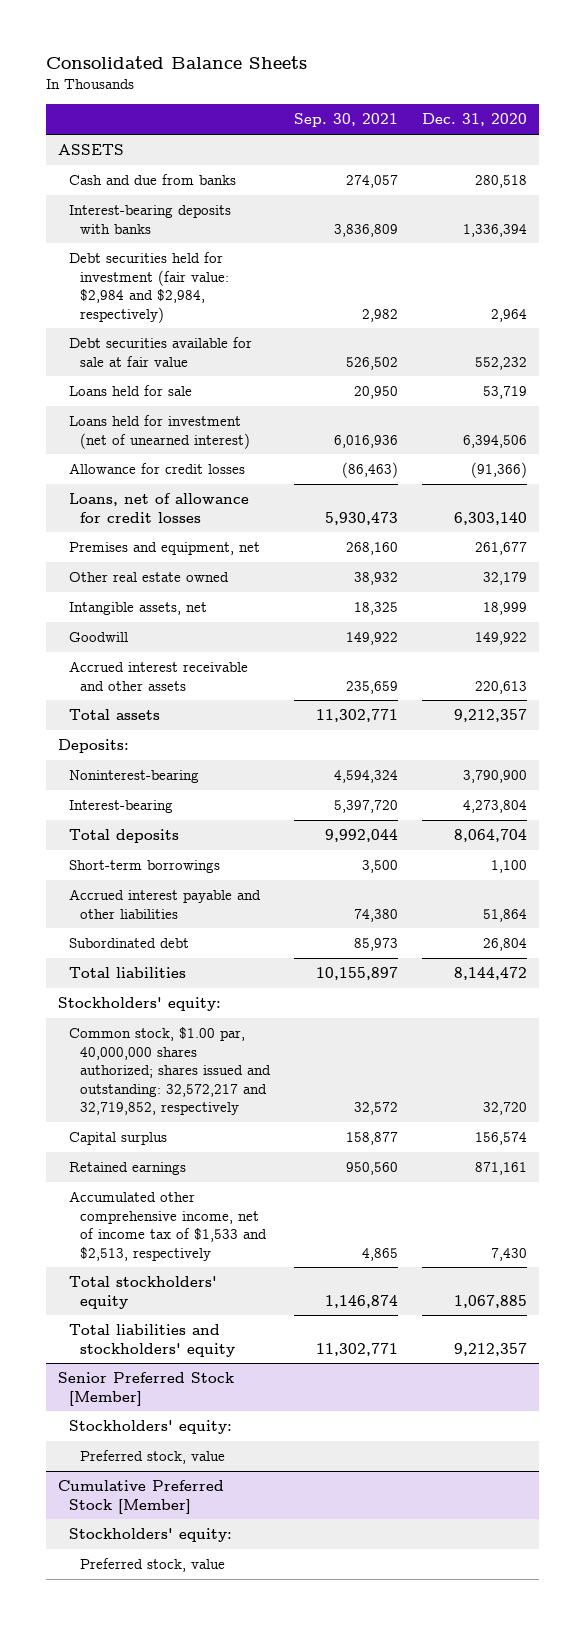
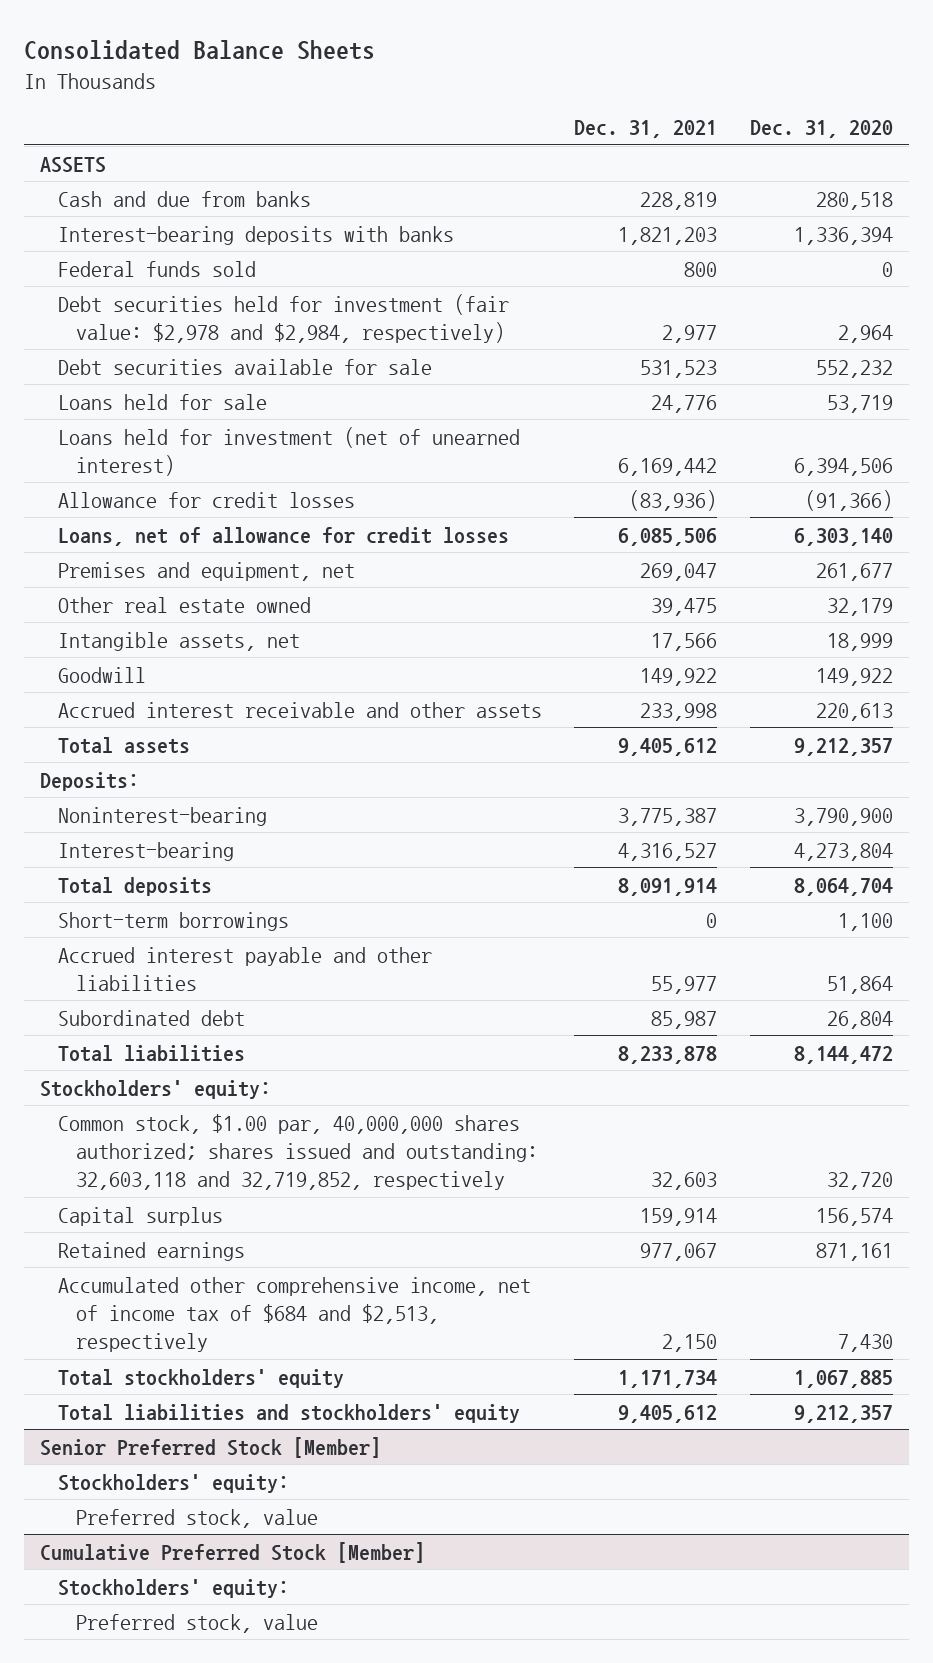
[294,113,399,128] Sep. 30, 2021 -> none
none -> [574,120,718,139] Dec. 31, 2021
none -> [57,260,256,277] Federal funds sold
[68,252,230,323] Debt securities held for investment (fair value: $2,984 and $2,984, respectively) -> [57,293,509,343] Debt securities held for investment (fair value: $2,978 and $2,984, respectively)
[68,337,252,367] Debt securities available for sale at fair value -> [57,358,432,375] Debt securities available for sale
[68,1027,272,1116] Common stock, $1.00 par, 40,000,000 shares authorized; shares issued and outstanding: 32,572,217 and 32,719,852, respectively -> [57,1113,538,1191] Common stock, $1.00 par, 40,000,000 shares authorized; shares issued and outstanding: 32,603,118 and 32,719,852, respectively
[68,1191,268,1261] Accumulated other comprehensive income, net of income tax of $1,533 and $2,513, respectively -> [57,1276,531,1353] Accumulated other comprehensive income, net of income tax of $684 and $2,513, respectively

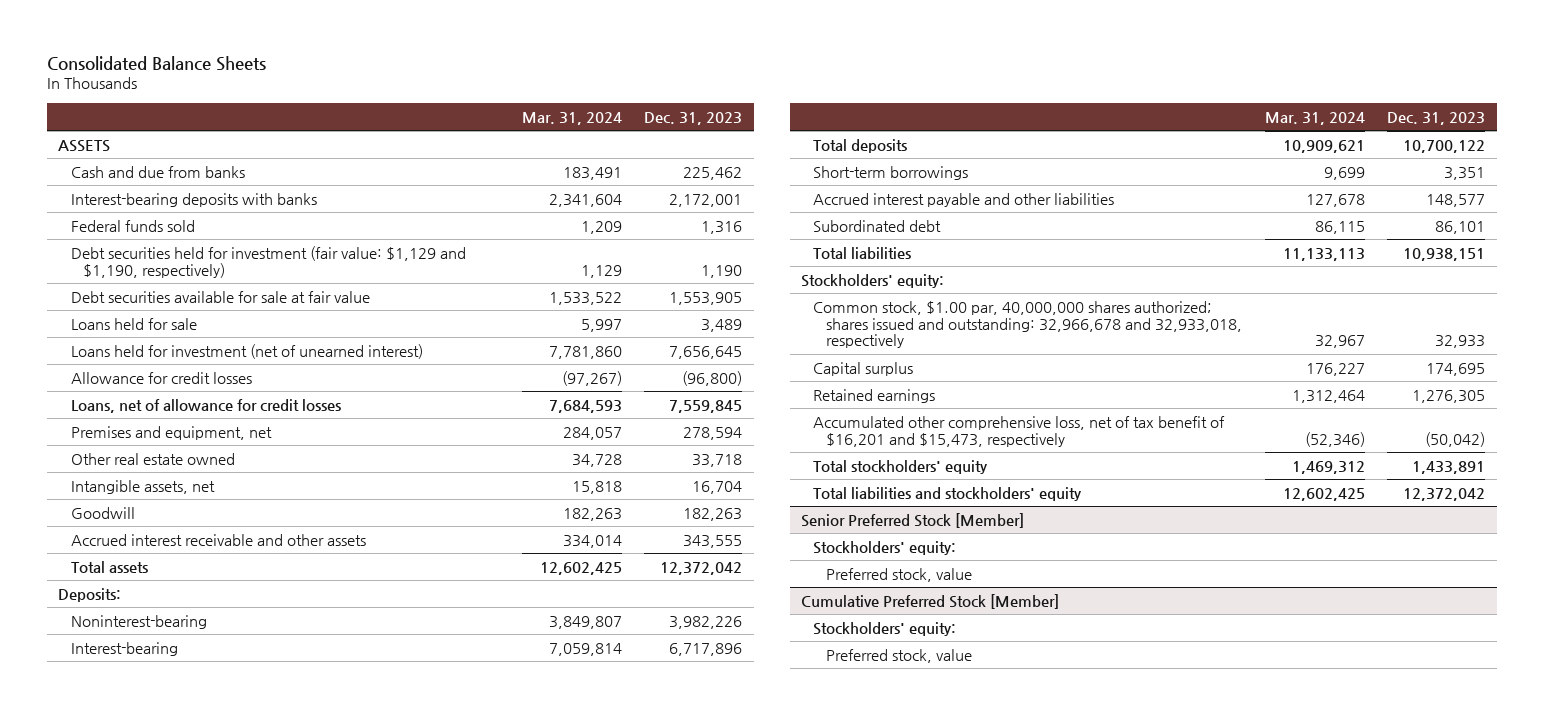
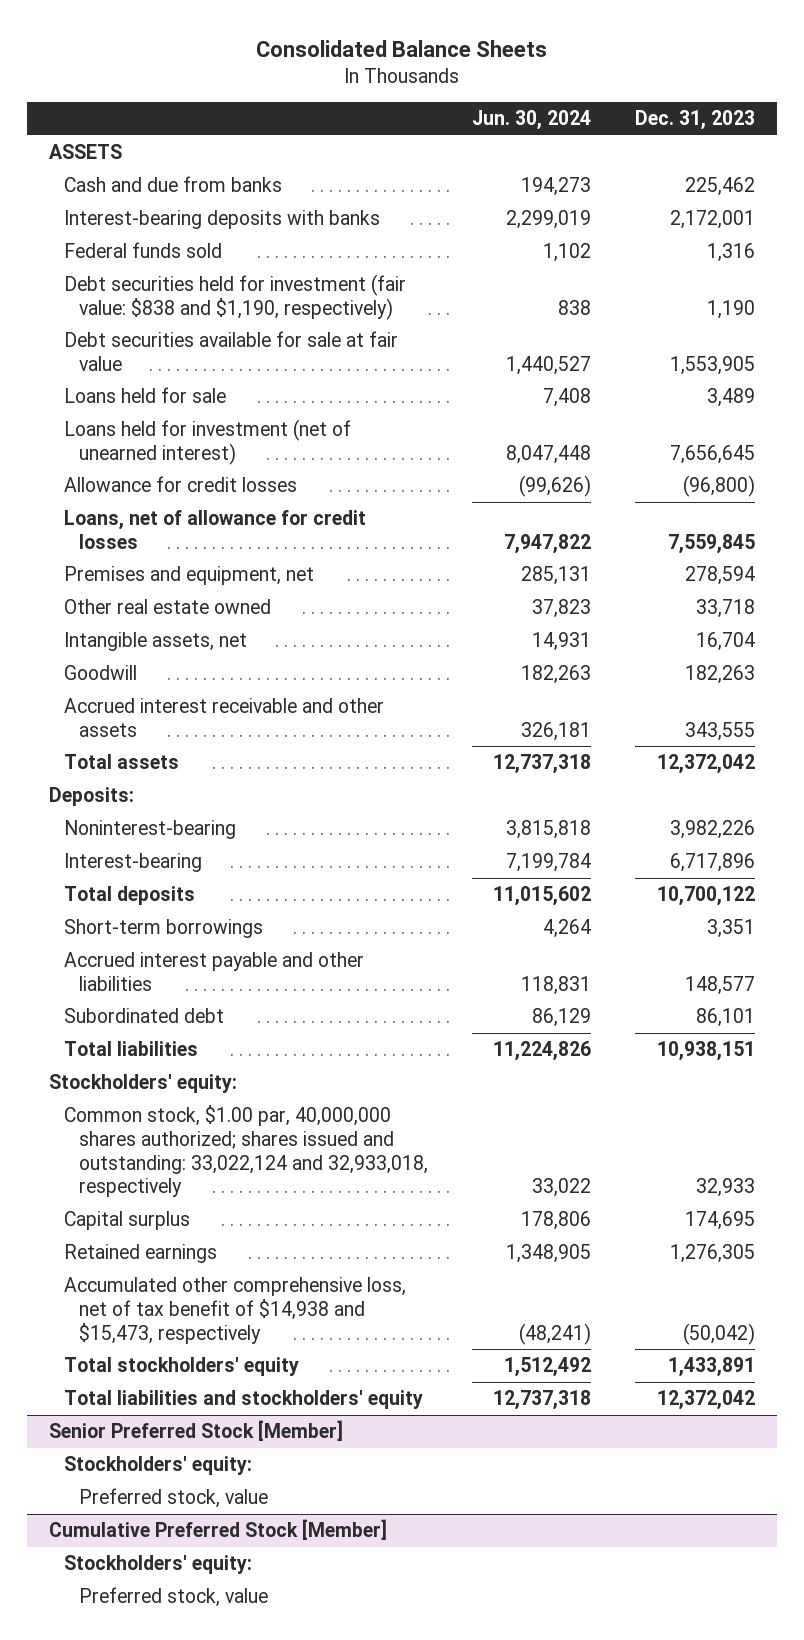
[521,111,622,125] Mar. 31, 2024 -> none
none -> [471,110,591,131] Jun. 30, 2024
[70,245,466,278] Debt securities held for investment (fair value: $1,129 and $1,190, respectively) -> [63,274,406,320] Debt securities held for investment (fair value: $838 and $1,190, respectively)
[813,300,1242,349] Common stock, $1.00 par, 40,000,000 shares authorized; shares issued and outstanding: 32,966,678 and 32,933,018, respectively -> [63,1105,428,1198] Common stock, $1.00 par, 40,000,000 shares authorized; shares issued and outstanding: 33,022,124 and 32,933,018, respectively
[813,415,1226,447] Accumulated other comprehensive loss, net of tax benefit of $16,201 and $15,473, respectively -> [63,1277,406,1344] Accumulated other comprehensive loss, net of tax benefit of $14,938 and $15,473, respectively

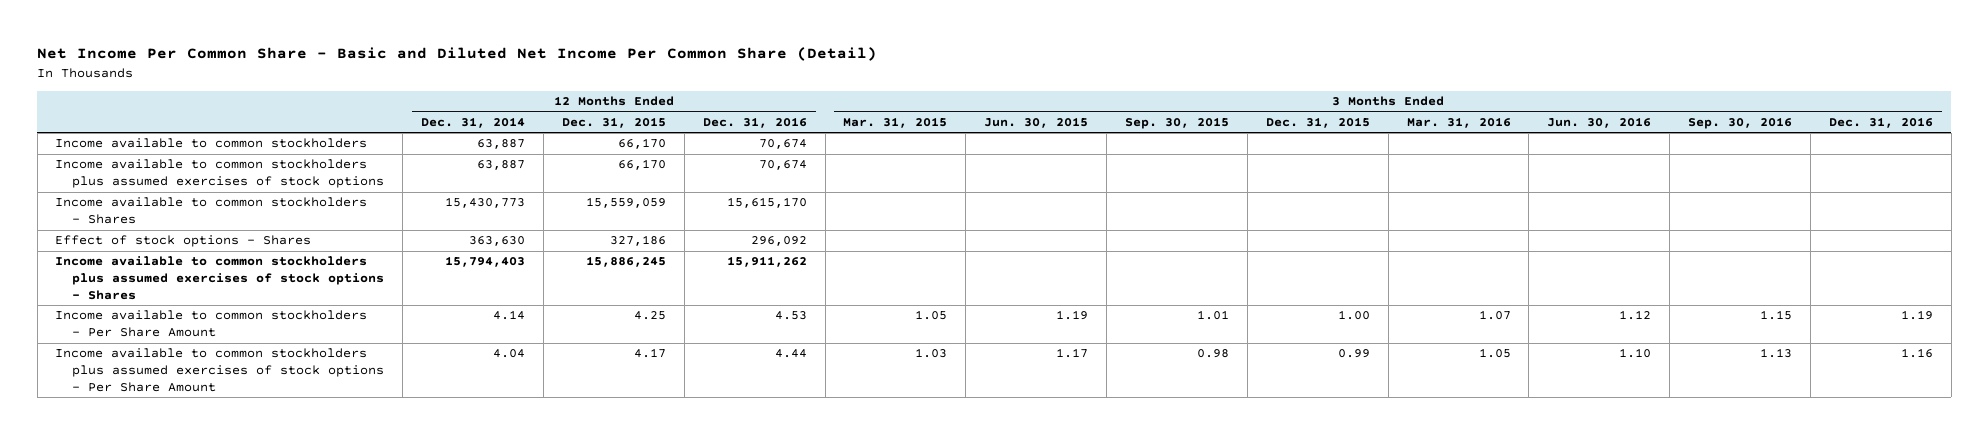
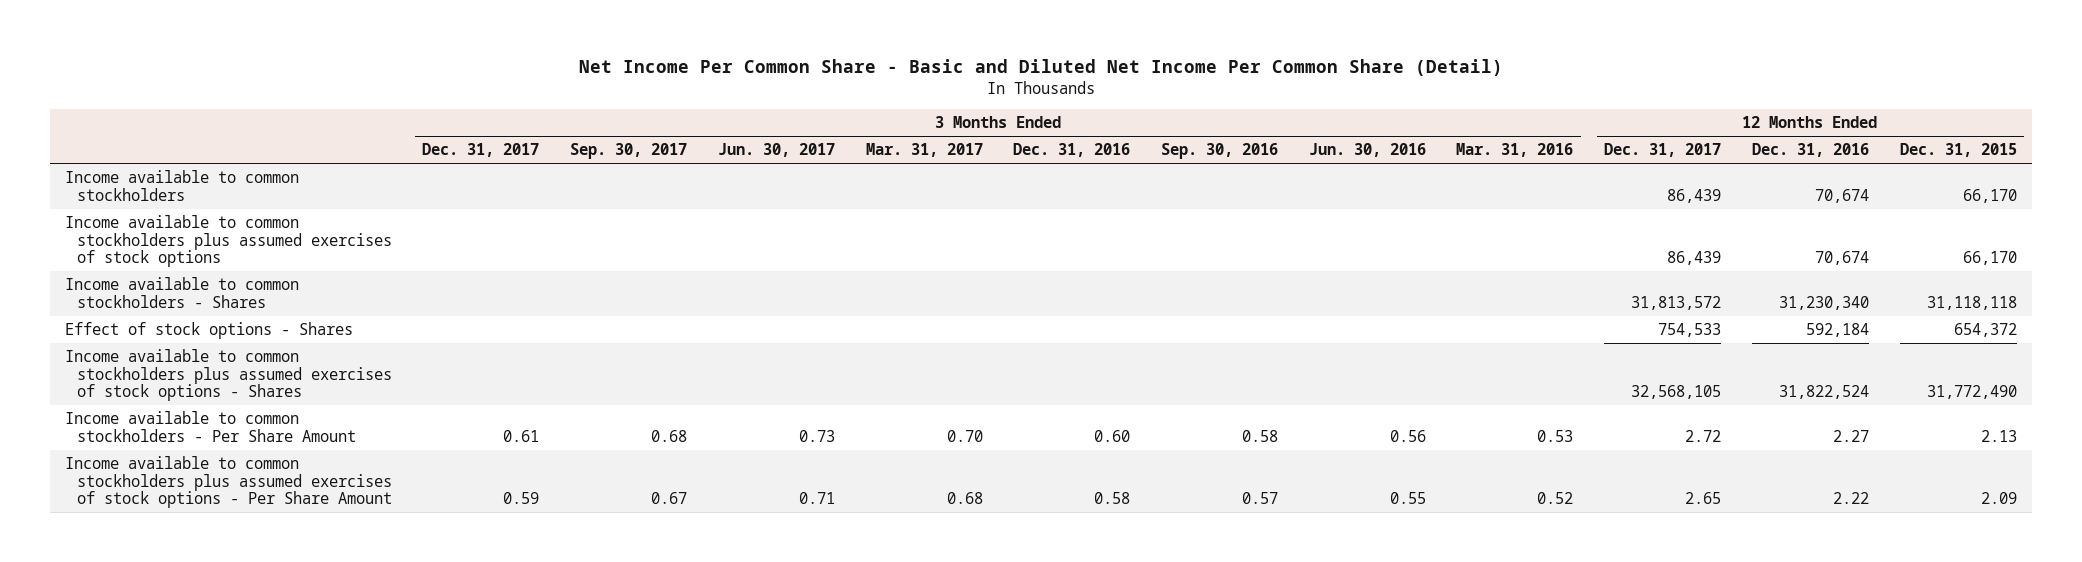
[421,117,526,129] Dec. 31, 2014 -> none
[843,117,948,129] Mar. 31, 2015 -> none
[984,117,1089,129] Jun. 30, 2015 -> none
[1125,117,1230,130] Sep. 30, 2015 -> none
[1265,117,1370,129] Dec. 31, 2015 -> none
none -> [422,143,540,158] Dec. 31, 2017
none -> [570,143,688,160] Sep. 30, 2017
none -> [717,143,835,158] Jun. 30, 2017
none -> [865,143,983,158] Mar. 31, 2017
none -> [1604,143,1722,158] Dec. 31, 2017
[585,197,666,209] 15,559,059 -> [1926,295,2017,310] 31,118,118
[726,197,807,209] 15,615,170 -> [1778,295,1869,310] 31,230,340
[609,235,666,247] 327,186 -> [1953,323,2017,338] 654,372
[750,236,807,247] 296,092 -> [1805,323,1869,338] 592,184
[585,256,666,268] 15,886,245 -> [1926,385,2017,400] 31,772,490
[726,256,807,268] 15,911,262 -> [1778,385,1869,400] 31,822,524
[633,311,666,321] 4.25 -> [1980,429,2017,442] 2.13
[774,311,807,321] 4.53 -> [1832,429,1869,442] 2.27
[1478,310,1511,321] 1.07 -> [1537,429,1574,442] 0.53
[1619,310,1652,321] 1.12 -> [1389,429,1426,442] 0.56
[1760,310,1793,321] 1.15 -> [1241,429,1278,442] 0.58
[1900,310,1933,321] 1.19 -> [1094,429,1131,442] 0.60
[633,348,666,359] 4.17 -> [1980,492,2017,505] 2.09
[774,349,807,359] 4.44 -> [1832,492,1869,505] 2.22
[1478,348,1511,359] 1.05 -> [1537,492,1574,505] 0.52
[1619,348,1652,359] 1.10 -> [1389,492,1426,505] 0.55
[1760,348,1793,359] 1.13 -> [1241,492,1278,505] 0.57
[1900,348,1933,359] 1.16 -> [1094,492,1131,505] 0.58

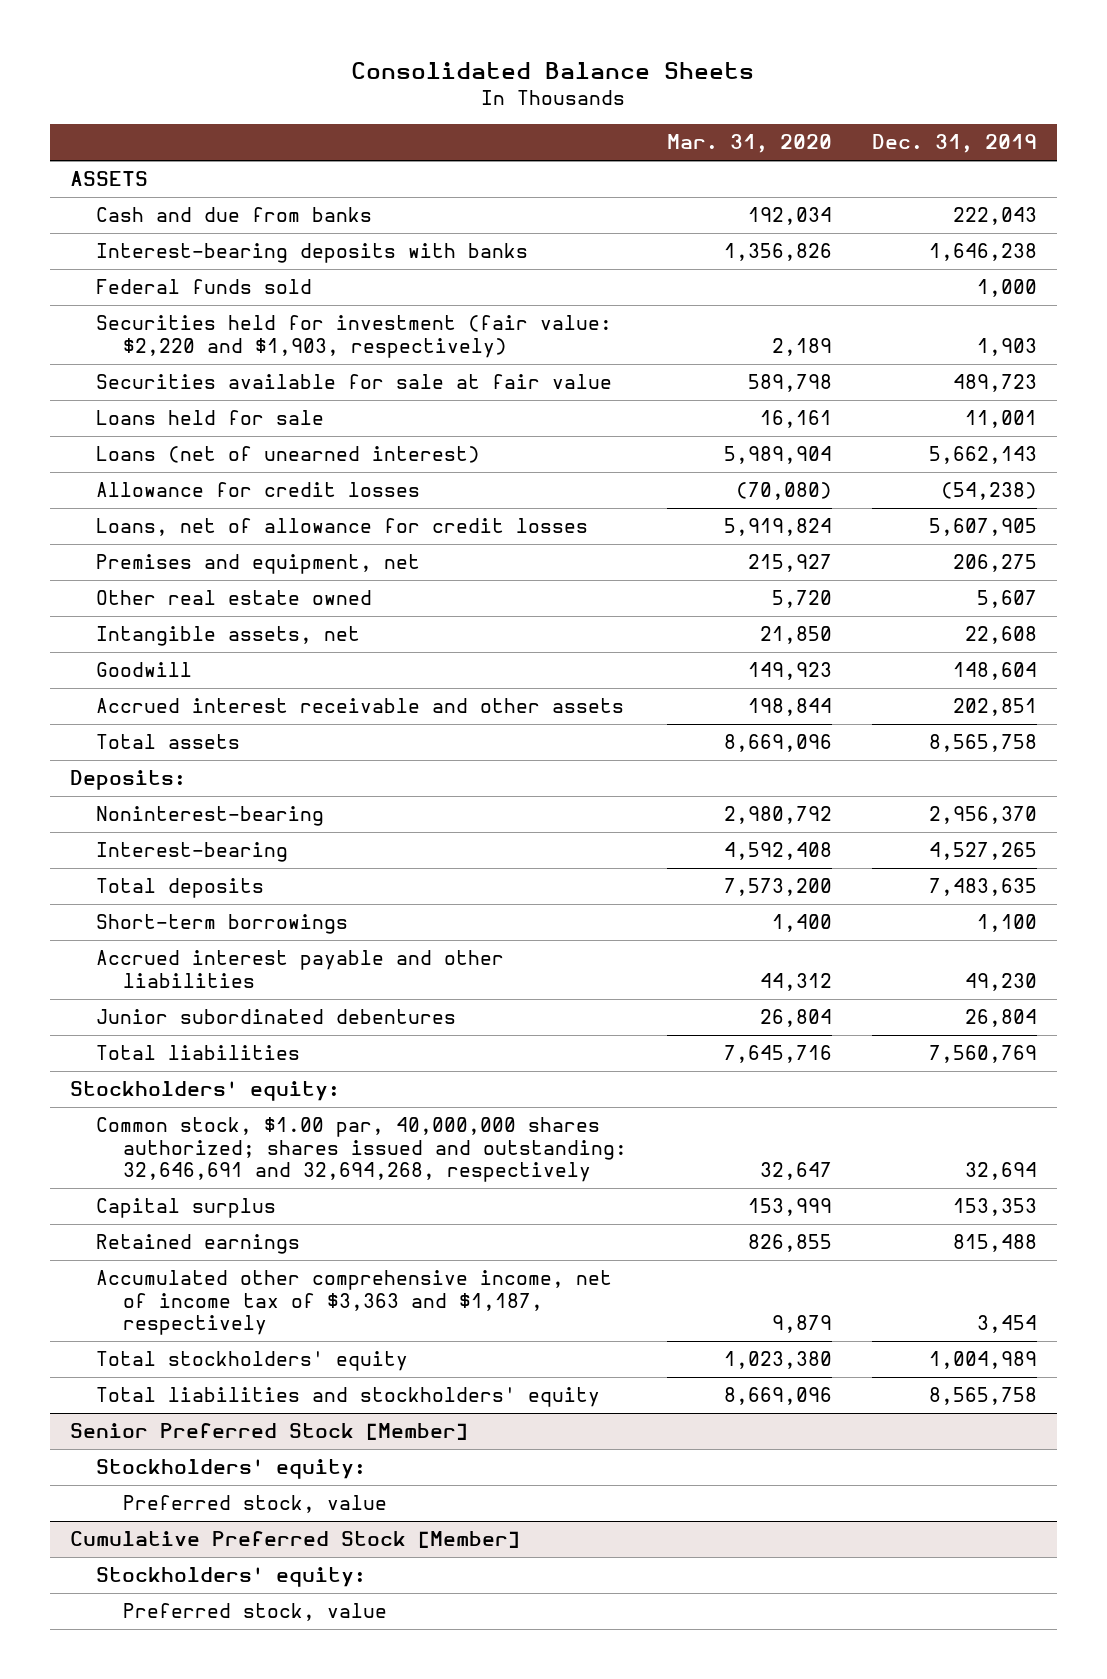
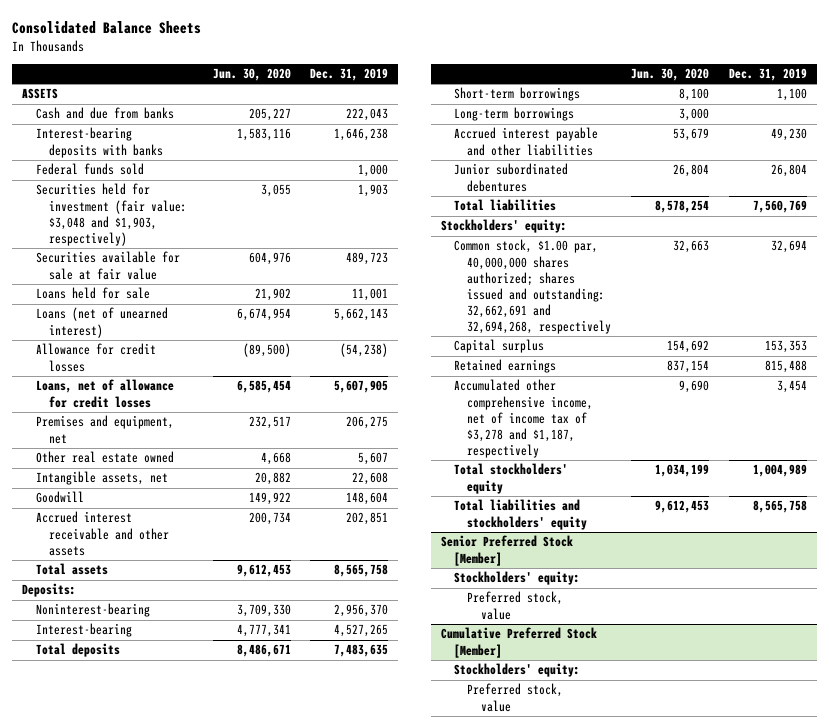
[667,134,833,154] Mar. 31, 2020 -> none
none -> [212,68,291,82] Jun. 30, 2020
[96,315,613,358] Securities held for investment (fair value: $2,220 and $1,903, respectively) -> [35,183,187,246] Securities held for investment (fair value: $3,048 and $1,903, respectively)
none -> [454,107,575,122] Long-term borrowings
[96,1117,627,1183] Common stock, $1.00 par, 40,000,000 shares authorized; shares issued and outstanding: 32,646,691 and 32,694,268, respectively -> [454,239,612,335] Common stock, $1.00 par, 40,000,000 shares authorized; shares issued and outstanding: 32,662,691 and 32,694,268, respectively
[96,1270,613,1336] Accumulated other comprehensive income, net of income tax of $3,363 and $1,187, respectively -> [454,379,594,458] Accumulated other comprehensive income, net of income tax of $3,278 and $1,187, respectively

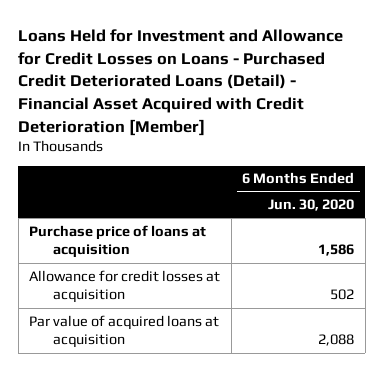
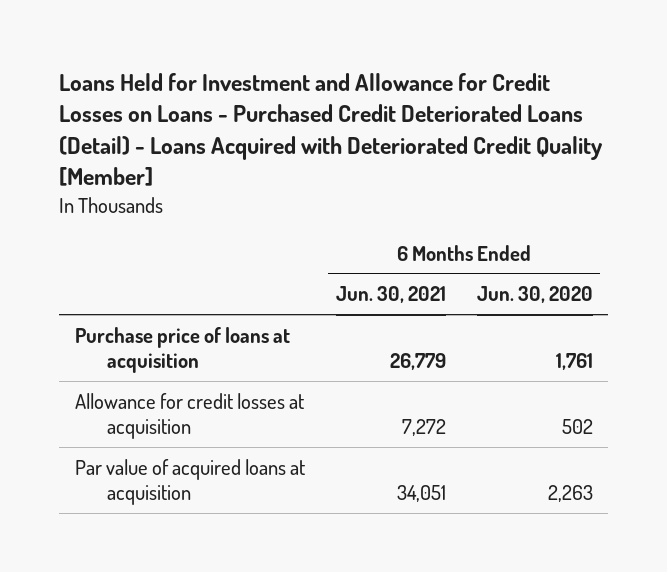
[18,29,344,136] Loans Held for Investment and Allowance for Credit Losses on Loans - Purchased Credit Deteriorated Loans (Detail) - Financial Asset Acquired with Credit Deterioration [Member] -> [59,72,603,187] Loans Held for Investment and Allowance for Credit Losses on Loans - Purchased Credit Deteriorated Loans (Detail) - Loans Acquired with Deteriorated Credit Quality [Member]
none -> [335,286,446,304] Jun. 30, 2021
[318,244,355,257] 1,586 -> [555,353,593,371] 1,761
[318,334,355,347] 2,088 -> [547,485,593,503] 2,263

